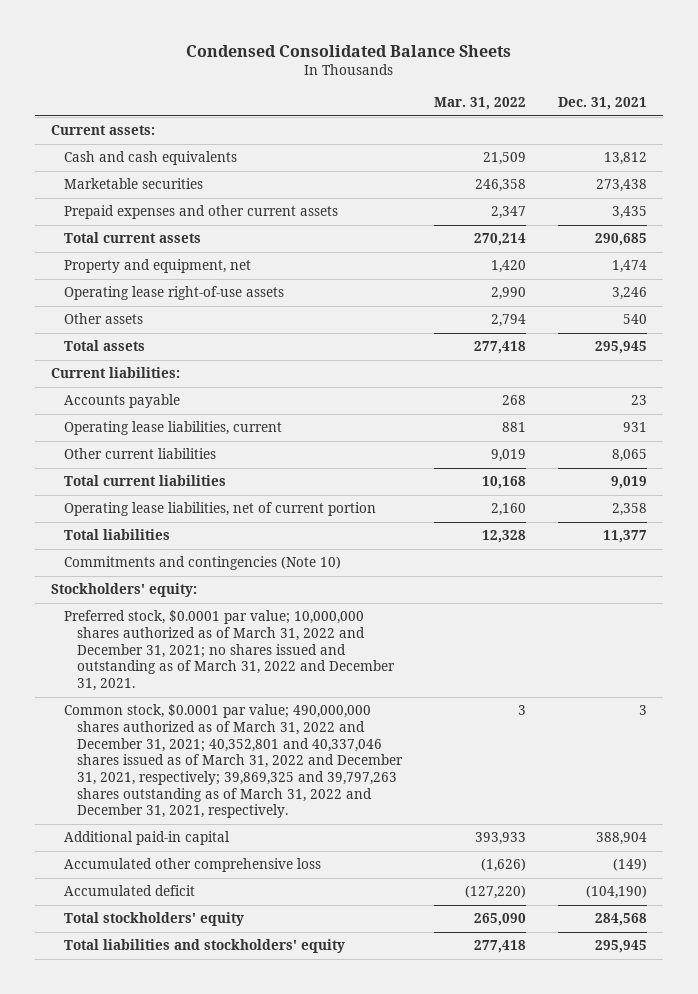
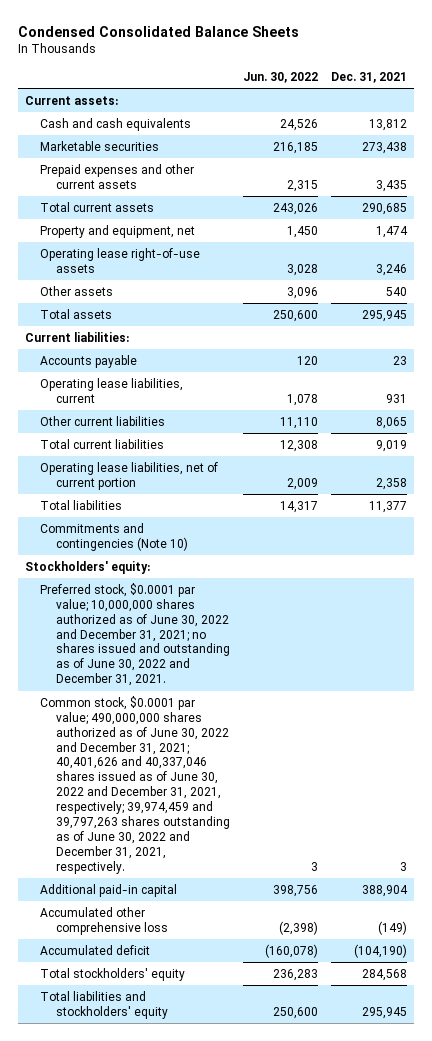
[434,97,527,111] Mar. 31, 2022 -> none
none -> [242,72,318,84] Jun. 30, 2022
[64,610,396,692] Preferred stock, $0.0001 par value; 10,000,000 shares authorized as of March 31, 2022 and December 31, 2021; no shares issued and outstanding as of March 31, 2022 and December 31, 2021. -> [40,582,230,687] Preferred stock, $0.0001 par value; 10,000,000 shares authorized as of June 30, 2022 and December 31, 2021; no shares issued and outstanding as of June 30, 2022 and December 31, 2021.
[64,704,404,819] Common stock, $0.0001 par value; 490,000,000 shares authorized as of March 31, 2022 and December 31, 2021; 40,352,801 and 40,337,046 shares issued as of March 31, 2022 and December 31, 2021, respectively; 39,869,325 and 39,797,263 shares outstanding as of March 31, 2022 and December 31, 2021, respectively. -> [40,695,230,874] Common stock, $0.0001 par value; 490,000,000 shares authorized as of June 30, 2022 and December 31, 2021; 40,401,626 and 40,337,046 shares issued as of June 30, 2022 and December 31, 2021, respectively; 39,974,459 and 39,797,263 shares outstanding as of June 30, 2022 and December 31, 2021, respectively.

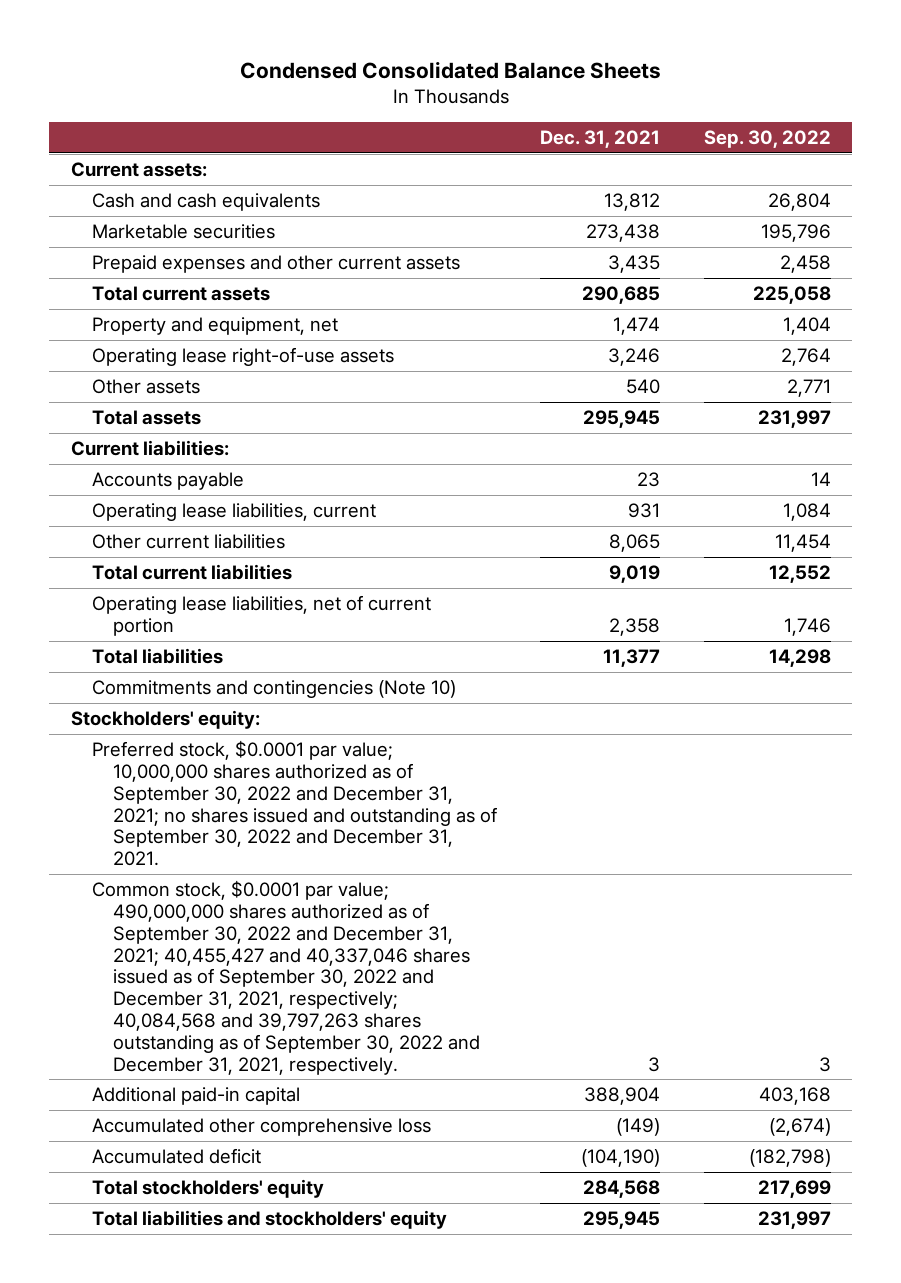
[242,72,318,84] Jun. 30, 2022 -> none
none -> [703,130,831,149] Sep. 30, 2022
[40,582,230,687] Preferred stock, $0.0001 par value; 10,000,000 shares authorized as of June 30, 2022 and December 31, 2021; no shares issued and outstanding as of June 30, 2022 and December 31, 2021. -> [91,740,497,867] Preferred stock, $0.0001 par value; 10,000,000 shares authorized as of September 30, 2022 and December 31, 2021; no shares issued and outstanding as of September 30, 2022 and December 31, 2021.
[40,695,230,874] Common stock, $0.0001 par value; 490,000,000 shares authorized as of June 30, 2022 and December 31, 2021; 40,401,626 and 40,337,046 shares issued as of June 30, 2022 and December 31, 2021, respectively; 39,974,459 and 39,797,263 shares outstanding as of June 30, 2022 and December 31, 2021, respectively. -> [91,880,480,1075] Common stock, $0.0001 par value; 490,000,000 shares authorized as of September 30, 2022 and December 31, 2021; 40,455,427 and 40,337,046 shares issued as of September 30, 2022 and December 31, 2021, respectively; 40,084,568 and 39,797,263 shares outstanding as of September 30, 2022 and December 31, 2021, respectively.

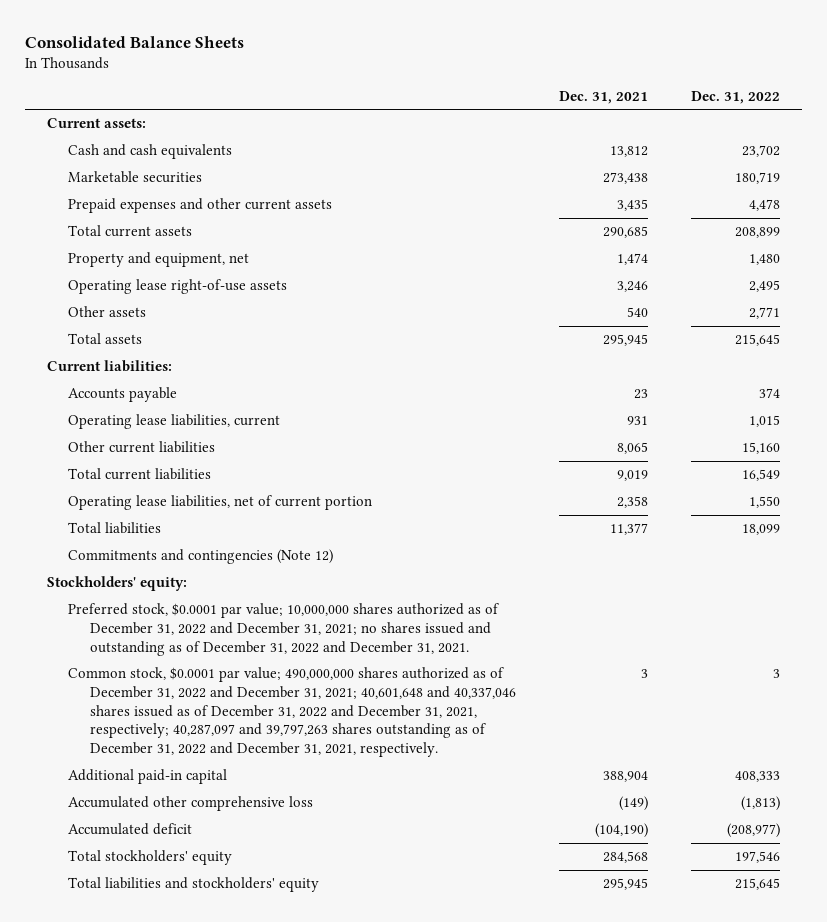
[239,61,661,80] Condensed Consolidated Balance Sheets -> [25,36,245,49] Consolidated Balance Sheets
[703,130,831,149] Sep. 30, 2022 -> none
none -> [691,90,781,104] Dec. 31, 2022
[91,680,456,699] Commitments and contingencies (Note 10) -> [68,549,334,565] Commitments and contingencies (Note 12)
[91,740,497,867] Preferred stock, $0.0001 par value; 10,000,000 shares authorized as of September 30, 2022 and December 31, 2021; no shares issued and outstanding as of September 30, 2022 and December 31, 2021. -> [68,603,500,656] Preferred stock, $0.0001 par value; 10,000,000 shares authorized as of December 31, 2022 and December 31, 2021; no shares issued and outstanding as of December 31, 2022 and December 31, 2021.
[91,880,480,1075] Common stock, $0.0001 par value; 490,000,000 shares authorized as of September 30, 2022 and December 31, 2021; 40,455,427 and 40,337,046 shares issued as of September 30, 2022 and December 31, 2021, respectively; 40,084,568 and 39,797,263 shares outstanding as of September 30, 2022 and December 31, 2021, respectively. -> [68,667,516,758] Common stock, $0.0001 par value; 490,000,000 shares authorized as of December 31, 2022 and December 31, 2021; 40,601,648 and 40,337,046 shares issued as of December 31, 2022 and December 31, 2021, respectively; 40,287,097 and 39,797,263 shares outstanding as of December 31, 2022 and December 31, 2021, respectively.

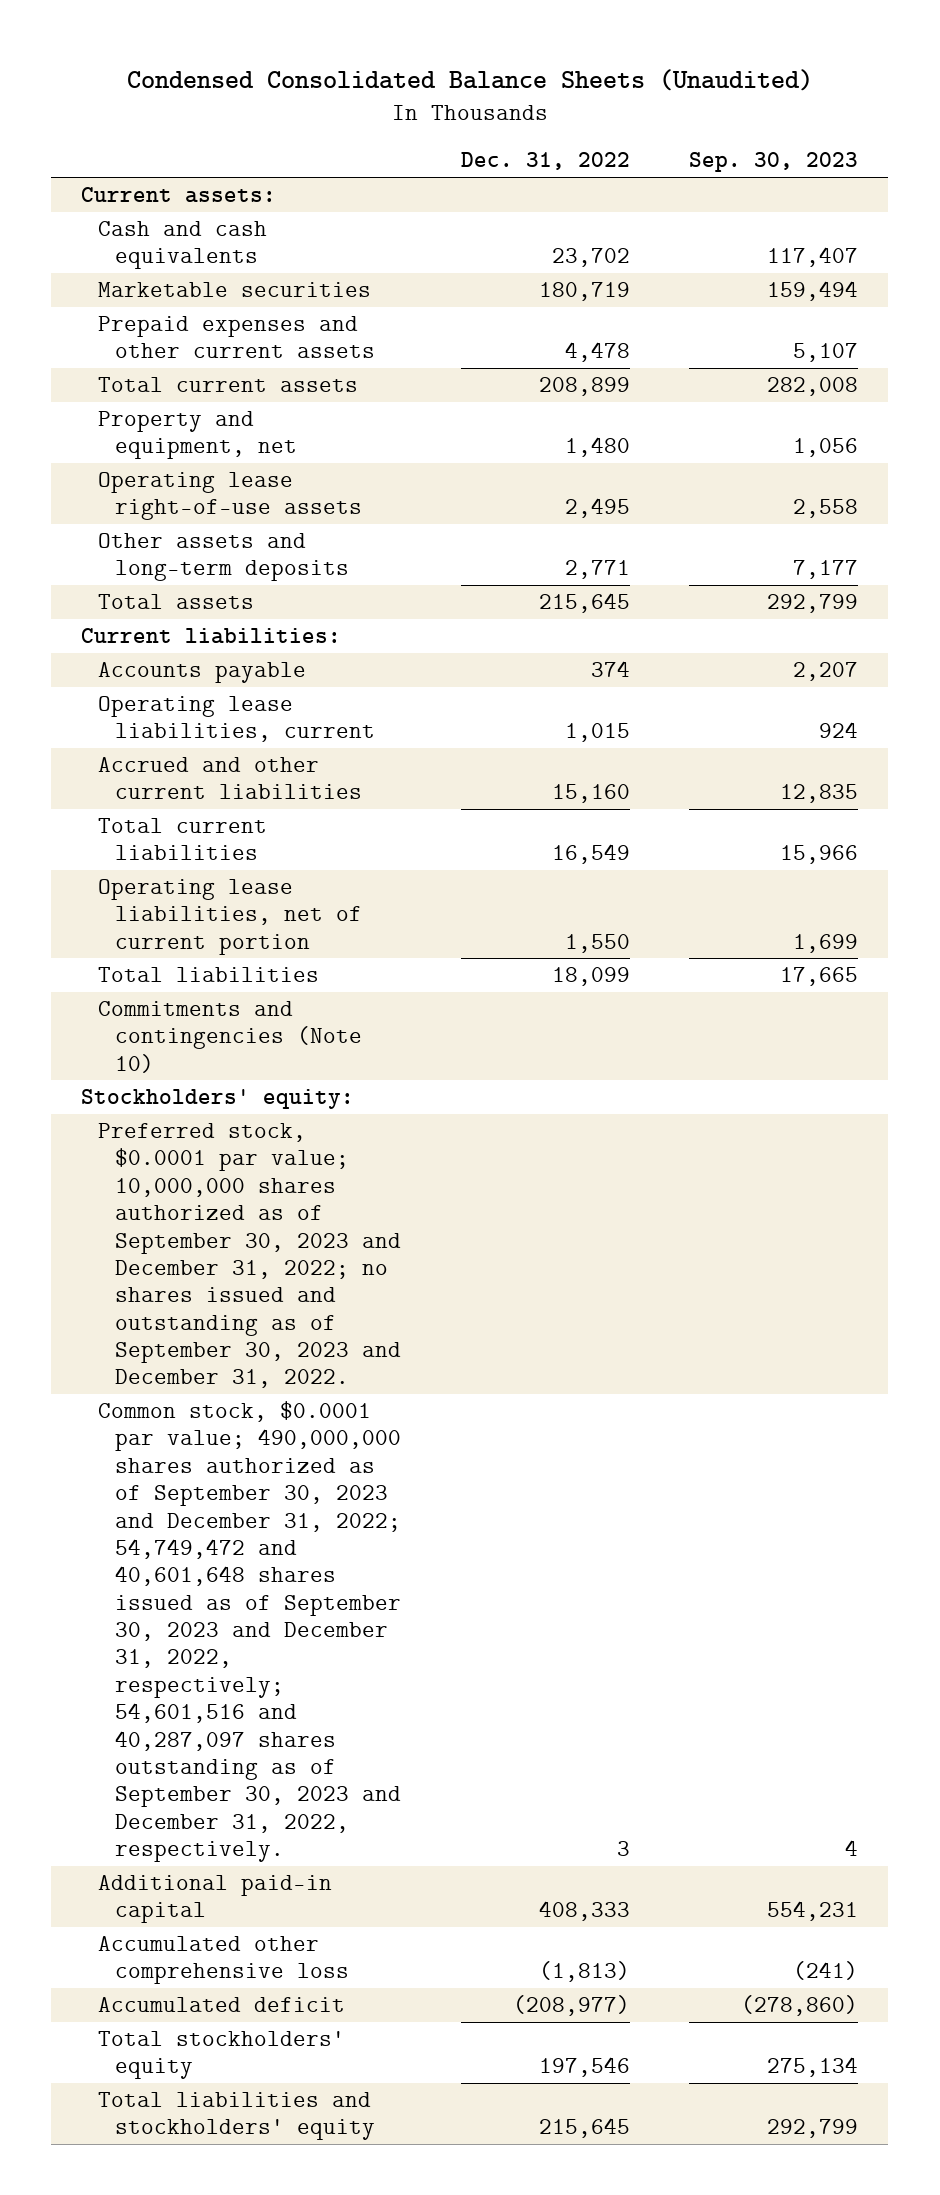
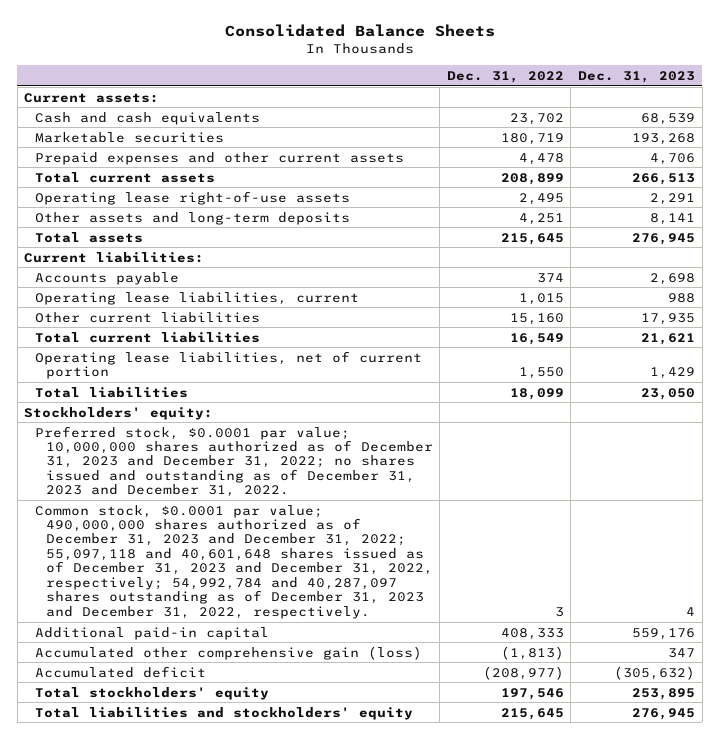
[126,68,813,91] Condensed Consolidated Balance Sheets (Unaudited) -> [224,24,495,38] Consolidated Balance Sheets
[689,152,859,173] Sep. 30, 2023 -> none
none -> [577,70,695,83] Dec. 31, 2023
[98,411,298,460] Property and equipment, net -> none
[564,560,630,580] 2,771 -> [518,212,564,225] 4,251
[98,757,363,800] Accrued and other current liabilities -> [34,311,260,323] Other current liabilities
[98,1001,363,1073] Commitments and contingencies (Note 10) -> none
[98,1123,402,1389] Preferred stock, $0.0001 par value; 10,000,000 shares authorized as of September 30, 2023 and December 31, 2022; no shares issued and outstanding as of September 30, 2023 and December 31, 2022. -> [34,425,433,498] Preferred stock, $0.0001 par value; 10,000,000 shares authorized as of December 31, 2023 and December 31, 2022; no shares issued and outstanding as of December 31, 2023 and December 31, 2022.
[98,1401,402,1863] Common stock, $0.0001 par value; 490,000,000 shares authorized as of September 30, 2023 and December 31, 2022; 54,749,472 and 40,601,648 shares issued as of September 30, 2023 and December 31, 2022, respectively; 54,601,516 and 40,287,097 shares outstanding as of September 30, 2023 and December 31, 2022, respectively. -> [34,504,433,619] Common stock, $0.0001 par value; 490,000,000 shares authorized as of December 31, 2023 and December 31, 2022; 55,097,118 and 40,601,648 shares issued as of December 31, 2023 and December 31, 2022, respectively; 54,992,784 and 40,287,097 shares outstanding as of December 31, 2023 and December 31, 2022, respectively.
[98,1936,350,1985] Accumulated other comprehensive loss -> [34,645,422,660] Accumulated other comprehensive gain (loss)

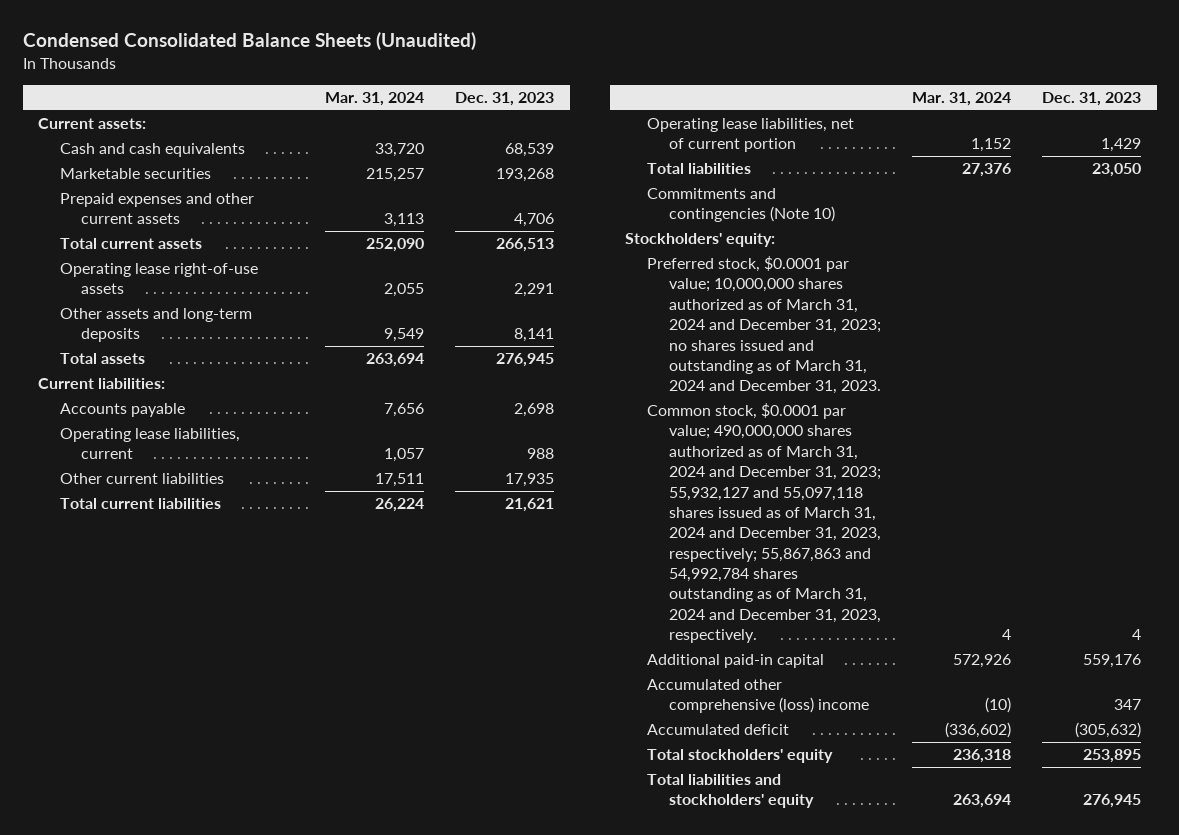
[224,24,495,38] Consolidated Balance Sheets -> [22,32,476,51] Condensed Consolidated Balance Sheets (Unaudited)
[446,70,564,83] Dec. 31, 2022 -> none
none -> [324,92,424,107] Mar. 31, 2024
none -> [647,188,835,223] Commitments and contingencies (Note 10)
[34,425,433,498] Preferred stock, $0.0001 par value; 10,000,000 shares authorized as of December 31, 2023 and December 31, 2022; no shares issued and outstanding as of December 31, 2023 and December 31, 2022. -> [647,256,881,395] Preferred stock, $0.0001 par value; 10,000,000 shares authorized as of March 31, 2024 and December 31, 2023; no shares issued and outstanding as of March 31, 2024 and December 31, 2023.
[34,504,433,619] Common stock, $0.0001 par value; 490,000,000 shares authorized as of December 31, 2023 and December 31, 2022; 55,097,118 and 40,601,648 shares issued as of December 31, 2023 and December 31, 2022, respectively; 54,992,784 and 40,287,097 shares outstanding as of December 31, 2023 and December 31, 2022, respectively. -> [647,403,881,644] Common stock, $0.0001 par value; 490,000,000 shares authorized as of March 31, 2024 and December 31, 2023; 55,932,127 and 55,097,118 shares issued as of March 31, 2024 and December 31, 2023, respectively; 55,867,863 and 54,992,784 shares outstanding as of March 31, 2024 and December 31, 2023, respectively.
[34,645,422,660] Accumulated other comprehensive gain (loss) -> [647,679,869,714] Accumulated other comprehensive (loss) income

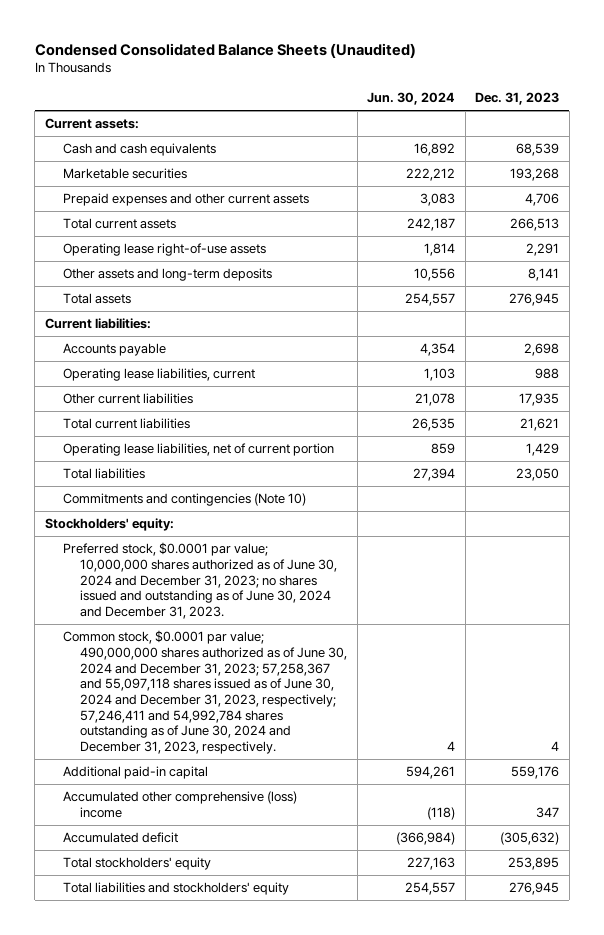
[324,92,424,107] Mar. 31, 2024 -> none
none -> [367,92,456,106] Jun. 30, 2024
[647,256,881,395] Preferred stock, $0.0001 par value; 10,000,000 shares authorized as of March 31, 2024 and December 31, 2023; no shares issued and outstanding as of March 31, 2024 and December 31, 2023. -> [62,542,338,620] Preferred stock, $0.0001 par value; 10,000,000 shares authorized as of June 30, 2024 and December 31, 2023; no shares issued and outstanding as of June 30, 2024 and December 31, 2023.
[647,403,881,644] Common stock, $0.0001 par value; 490,000,000 shares authorized as of March 31, 2024 and December 31, 2023; 55,932,127 and 55,097,118 shares issued as of March 31, 2024 and December 31, 2023, respectively; 55,867,863 and 54,992,784 shares outstanding as of March 31, 2024 and December 31, 2023, respectively. -> [62,630,348,755] Common stock, $0.0001 par value; 490,000,000 shares authorized as of June 30, 2024 and December 31, 2023; 57,258,367 and 55,097,118 shares issued as of June 30, 2024 and December 31, 2023, respectively; 57,246,411 and 54,992,784 shares outstanding as of June 30, 2024 and December 31, 2023, respectively.

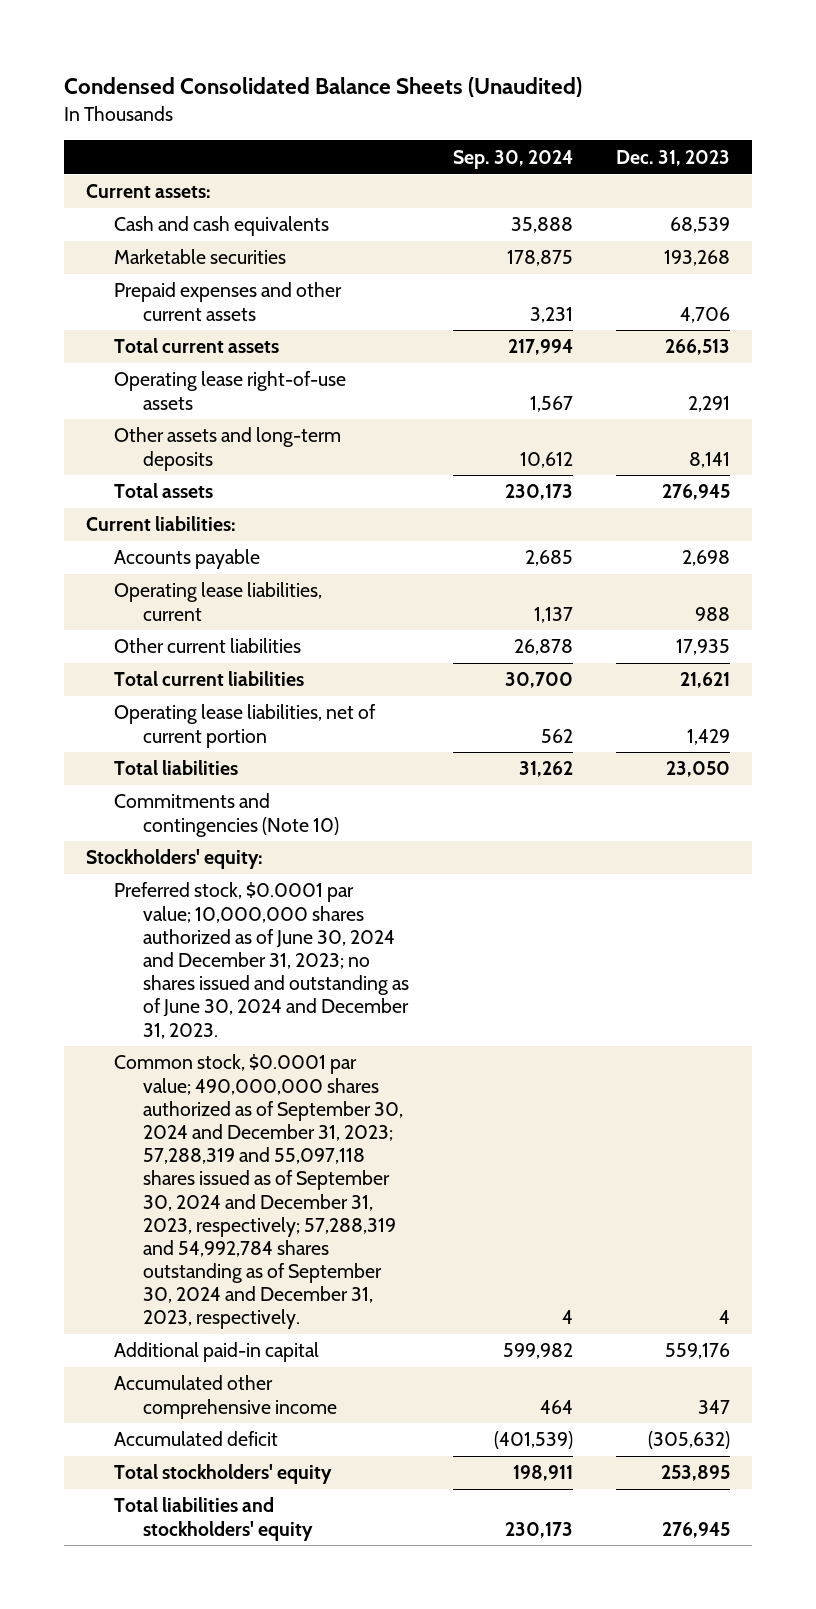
[367,92,456,106] Jun. 30, 2024 -> none
none -> [452,149,573,169] Sep. 30, 2024
[62,630,348,755] Common stock, $0.0001 par value; 490,000,000 shares authorized as of June 30, 2024 and December 31, 2023; 57,258,367 and 55,097,118 shares issued as of June 30, 2024 and December 31, 2023, respectively; 57,246,411 and 54,992,784 shares outstanding as of June 30, 2024 and December 31, 2023, respectively. -> [114,1054,404,1330] Common stock, $0.0001 par value; 490,000,000 shares authorized as of September 30, 2024 and December 31, 2023; 57,288,319 and 55,097,118 shares issued as of September 30, 2024 and December 31, 2023, respectively; 57,288,319 and 54,992,784 shares outstanding as of September 30, 2024 and December 31, 2023, respectively.
[62,791,297,818] Accumulated other comprehensive (loss) income -> [114,1375,338,1419] Accumulated other comprehensive income

